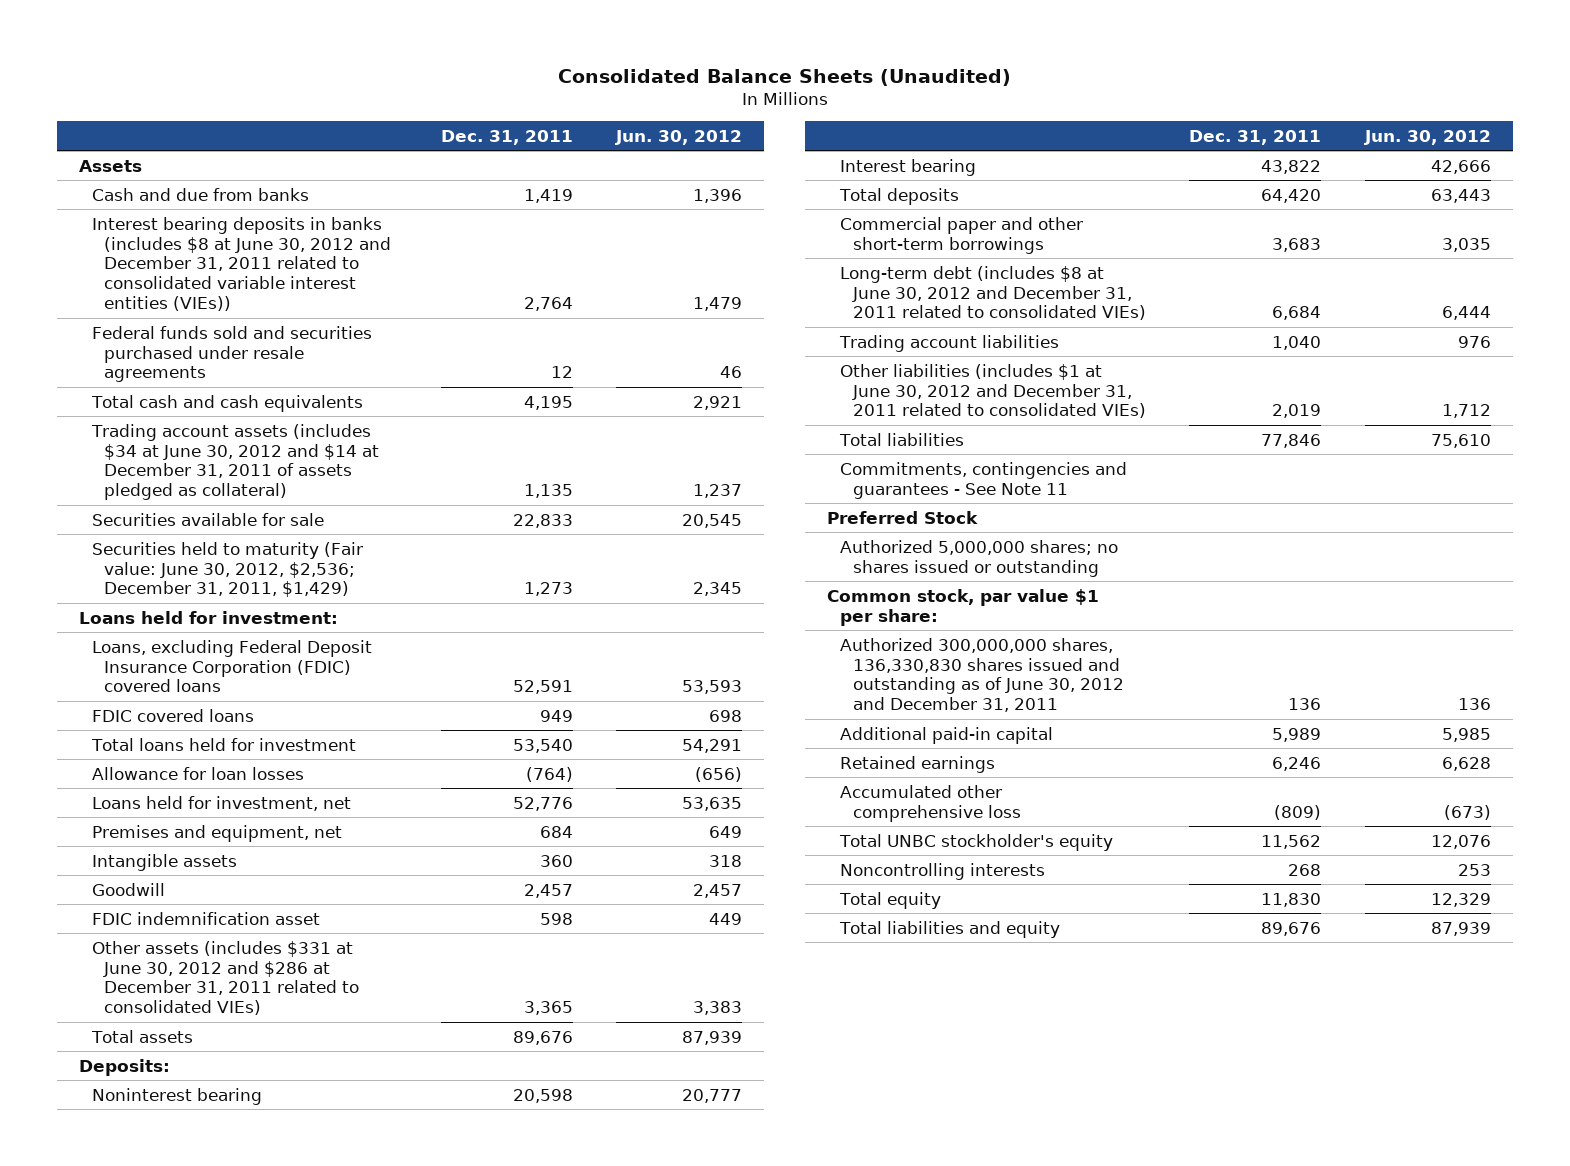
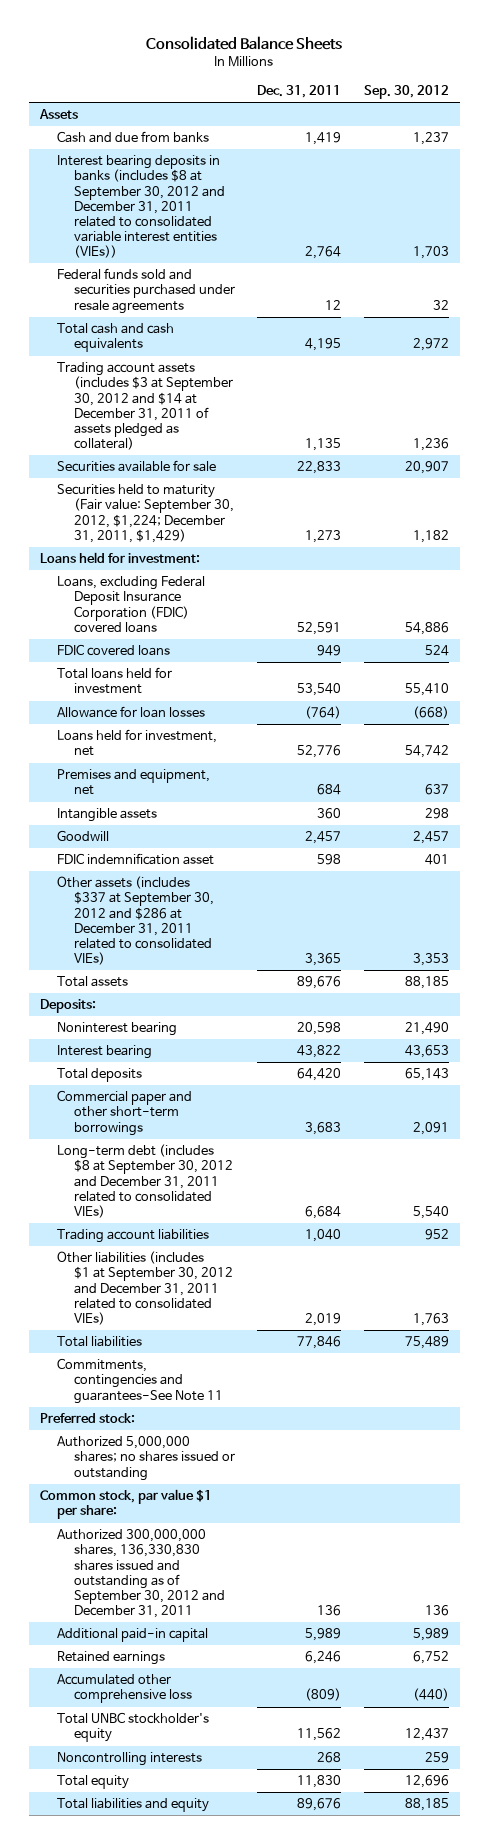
[557,68,1011,86] Consolidated Balance Sheets (Unaudited) -> [146,36,343,51] Consolidated Balance Sheets
[615,129,743,145] Jun. 30, 2012 -> none
none -> [363,85,449,100] Sep. 30, 2012
[91,216,392,312] Interest bearing deposits in banks (includes $8 at June 30, 2012 and December 31, 2011 related to consolidated variable interest entities (VIEs)) -> [57,155,225,259] Interest bearing deposits in banks (includes $8 at September 30, 2012 and December 31, 2011 related to consolidated variable interest entities (VIEs))
[90,423,380,501] Trading account assets (includes $34 at June 30, 2012 and $14 at December 31, 2011 of assets pledged as collateral) -> [57,362,233,451] Trading account assets (includes $3 at September 30, 2012 and $14 at December 31, 2011 of assets pledged as collateral)
[91,541,363,598] Securities held to maturity (Fair value: June 30, 2012, $2,536; December 31, 2011, $1,429) -> [57,484,234,543] Securities held to maturity (Fair value: September 30, 2012, $1,224; December 31, 2011, $1,429)
[91,940,360,1016] Other assets (includes $331 at June 30, 2012 and $286 at December 31, 2011 related to consolidated VIEs) -> [57,876,214,966] Other assets (includes $337 at September 30, 2012 and $286 at December 31, 2011 related to consolidated VIEs)
[839,265,1146,321] Long-term debt (includes $8 at June 30, 2012 and December 31, 2011 related to consolidated VIEs) -> [57,1144,233,1218] Long-term debt (includes $8 at September 30, 2012 and December 31, 2011 related to consolidated VIEs)
[839,363,1146,419] Other liabilities (includes $1 at June 30, 2012 and December 31, 2011 related to consolidated VIEs) -> [57,1251,233,1325] Other liabilities (includes $1 at September 30, 2012 and December 31, 2011 related to consolidated VIEs)
[839,461,1127,499] Commitments, contingencies and guarantees - See Note 11 -> [57,1358,223,1404] Commitments, contingencies and guarantees-See Note 11
[827,510,979,524] Preferred Stock -> [40,1413,136,1424] Preferred stock:
[839,637,1124,713] Authorized 300,000,000 shares, 136,330,830 shares issued and outstanding as of June 30, 2012 and December 31, 2011 -> [57,1529,225,1619] Authorized 300,000,000 shares, 136,330,830 shares issued and outstanding as of September 30, 2012 and December 31, 2011

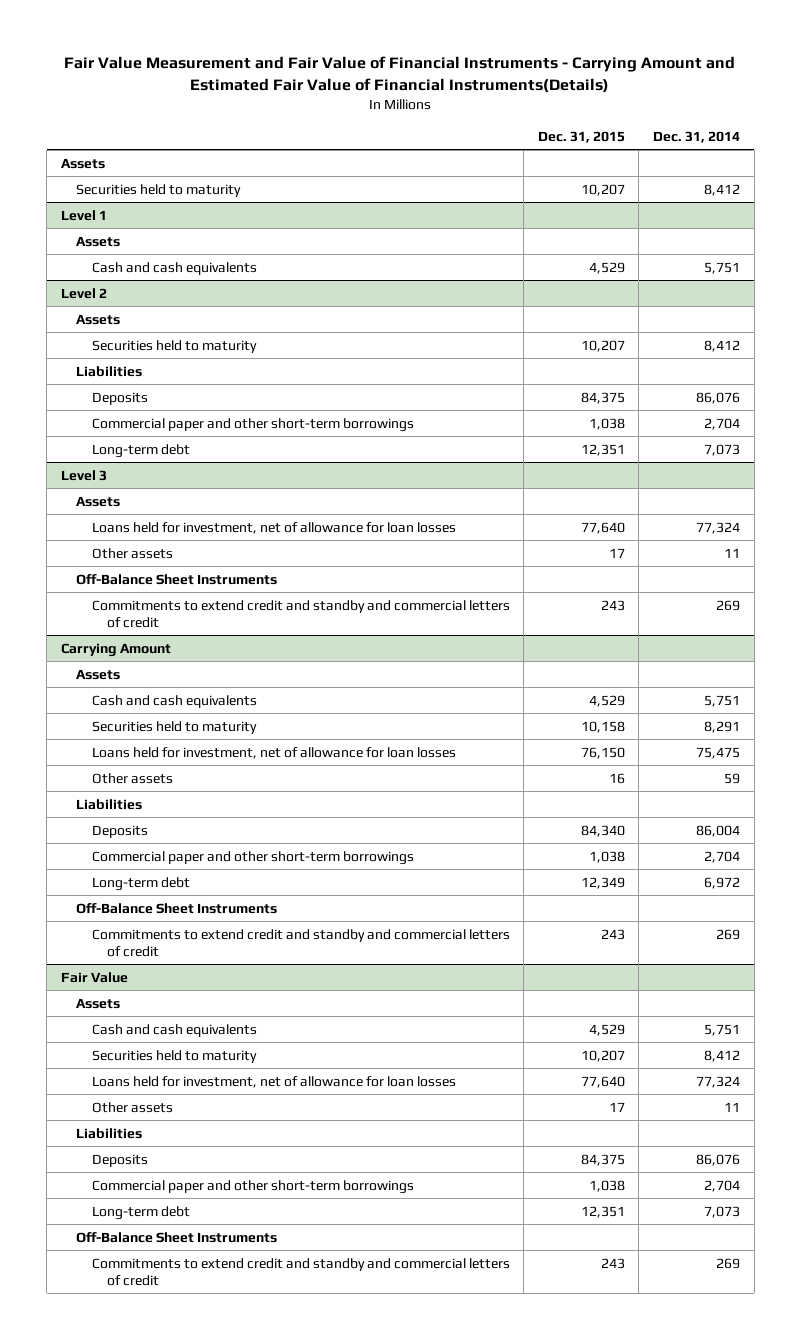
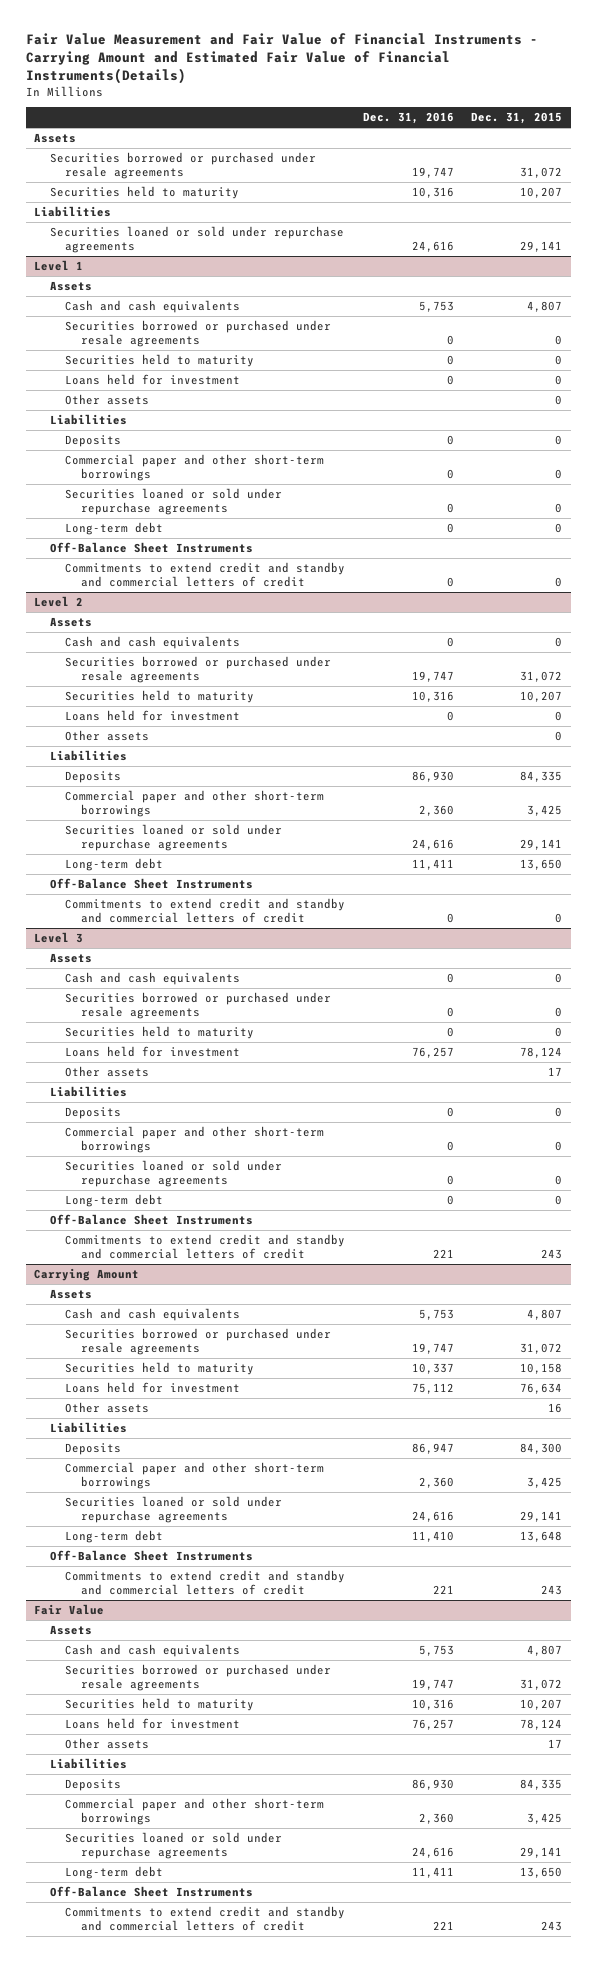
[652,130,740,143] Dec. 31, 2014 -> none
none -> [362,112,454,125] Dec. 31, 2016
none -> [49,152,316,179] Securities borrowed or purchased under resale agreements
none -> [34,206,112,218] Liabilities
none -> [49,226,344,253] Securities loaned or sold under repurchase agreements
[588,261,625,274] 4,529 -> [527,301,563,313] 4,807
none -> [65,320,332,347] Securities borrowed or purchased under resale agreements
none -> [65,354,255,368] Securities held to maturity
none -> [65,374,241,386] Loans held for investment
none -> [65,394,150,406] Other assets
none -> [49,414,127,426] Liabilities
none -> [65,435,122,448] Deposits
none -> [65,454,325,481] Commercial paper and other short-term borrowings
none -> [65,488,283,515] Securities loaned or sold under repurchase agreements
none -> [65,522,164,536] Long-term debt
none -> [49,542,253,554] Off-Balance Sheet Instruments
none -> [65,562,346,587] Commitments to extend credit and standby and commercial letters of credit
none -> [65,636,241,650] Cash and cash equivalents
none -> [65,656,332,683] Securities borrowed or purchased under resale agreements
none -> [65,710,241,722] Loans held for investment
none -> [65,730,150,742] Other assets
[580,391,625,404] 84,375 -> [520,771,563,783] 84,335
[588,417,625,430] 1,038 -> [527,804,563,816] 3,425
none -> [65,824,283,851] Securities loaned or sold under repurchase agreements
[580,443,625,456] 12,351 -> [520,859,563,871] 13,650
none -> [49,878,253,890] Off-Balance Sheet Instruments
none -> [65,898,346,923] Commitments to extend credit and standby and commercial letters of credit
none -> [65,972,241,986] Cash and cash equivalents
none -> [65,992,332,1019] Securities borrowed or purchased under resale agreements
none -> [65,1026,255,1040] Securities held to maturity
[91,521,456,534] Loans held for investment, net of allowance for loan losses -> [65,1046,241,1058] Loans held for investment
[580,521,625,534] 77,640 -> [520,1047,563,1059] 78,124
none -> [49,1086,127,1098] Liabilities
none -> [65,1107,122,1120] Deposits
none -> [65,1126,325,1153] Commercial paper and other short-term borrowings
none -> [65,1160,283,1187] Securities loaned or sold under repurchase agreements
none -> [65,1194,164,1208] Long-term debt
[588,694,625,707] 4,529 -> [527,1309,563,1321] 4,807
none -> [65,1328,332,1355] Securities borrowed or purchased under resale agreements
[91,746,456,759] Loans held for investment, net of allowance for loan losses -> [65,1382,241,1394] Loans held for investment
[580,746,625,759] 76,150 -> [520,1383,563,1395] 76,634
[580,824,625,837] 84,340 -> [520,1443,563,1455] 84,300
[588,850,625,863] 1,038 -> [527,1476,563,1488] 3,425
none -> [65,1496,283,1523] Securities loaned or sold under repurchase agreements
[580,876,625,889] 12,349 -> [520,1531,563,1543] 13,648
[588,1023,625,1036] 4,529 -> [527,1645,563,1657] 4,807
none -> [65,1664,332,1691] Securities borrowed or purchased under resale agreements
[91,1075,456,1088] Loans held for investment, net of allowance for loan losses -> [65,1718,241,1730] Loans held for investment
[580,1075,625,1088] 77,640 -> [520,1719,563,1731] 78,124
[580,1153,625,1166] 84,375 -> [520,1779,563,1791] 84,335
[588,1179,625,1192] 1,038 -> [527,1812,563,1824] 3,425
none -> [65,1832,283,1859] Securities loaned or sold under repurchase agreements
[580,1205,625,1218] 12,351 -> [520,1867,563,1879] 13,650

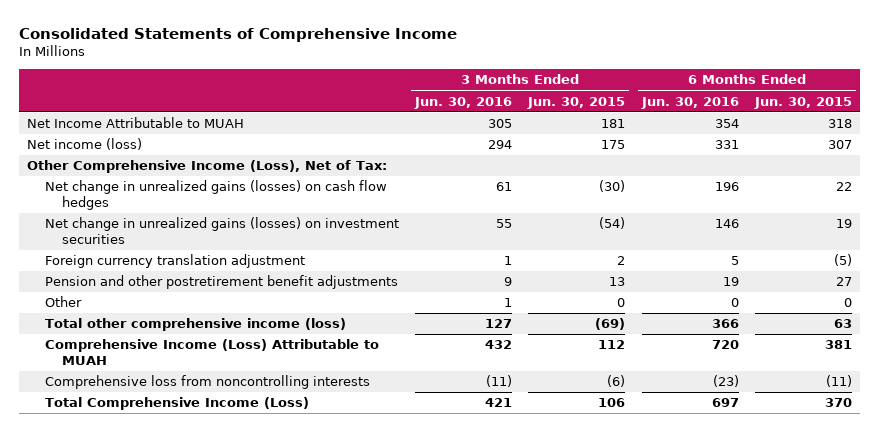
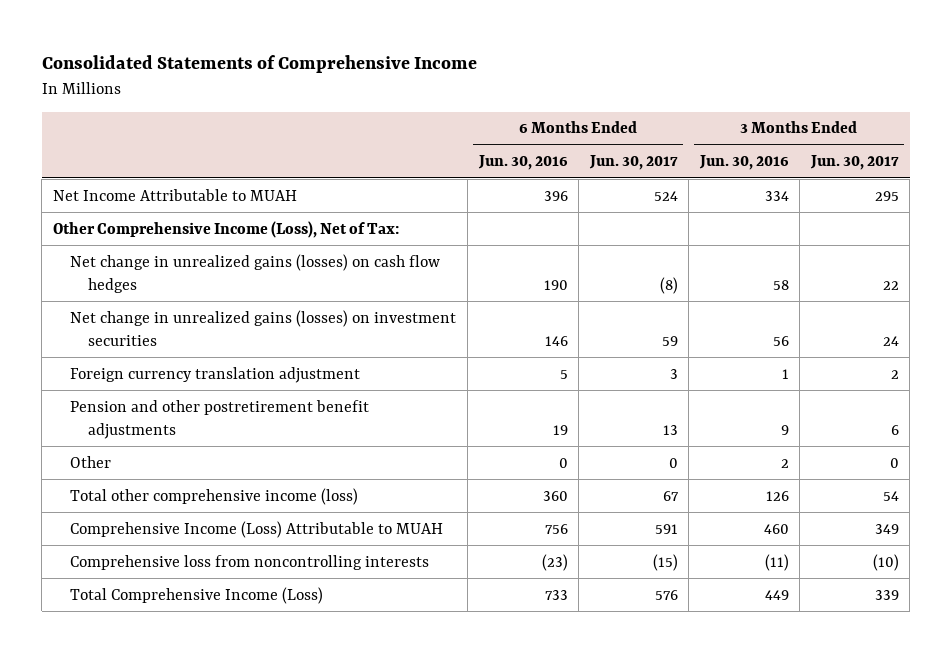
[527,96,626,109] Jun. 30, 2015 -> none
[754,96,853,109] Jun. 30, 2015 -> none
none -> [588,155,678,171] Jun. 30, 2017
none -> [809,155,899,171] Jun. 30, 2017
[27,138,143,151] Net income (loss) -> none
[488,119,513,129] 305 -> [764,190,789,201] 334
[714,119,739,129] 354 -> [543,190,568,201] 396
[496,182,513,192] 61 -> [772,279,789,290] 58
[714,182,739,192] 196 -> [543,279,568,290] 190
[496,219,513,229] 55 -> [772,335,789,346] 56
[504,298,513,308] 1 -> [780,458,789,468] 2
[485,319,513,329] 127 -> [765,490,789,501] 126
[711,319,739,329] 366 -> [542,490,568,501] 360
[485,340,513,350] 432 -> [763,523,789,534] 460
[711,340,739,350] 720 -> [544,523,568,534] 756
[485,398,513,408] 421 -> [764,589,789,600] 449
[711,398,739,408] 697 -> [544,589,568,600] 733

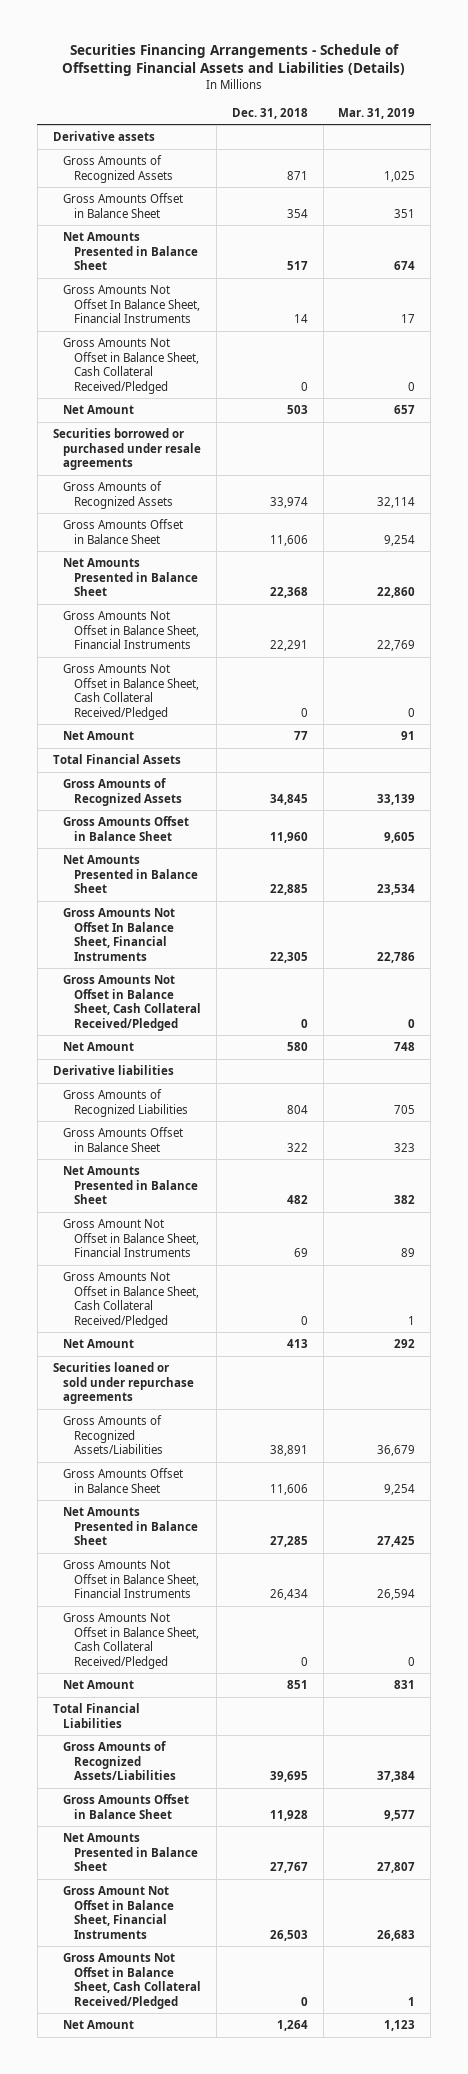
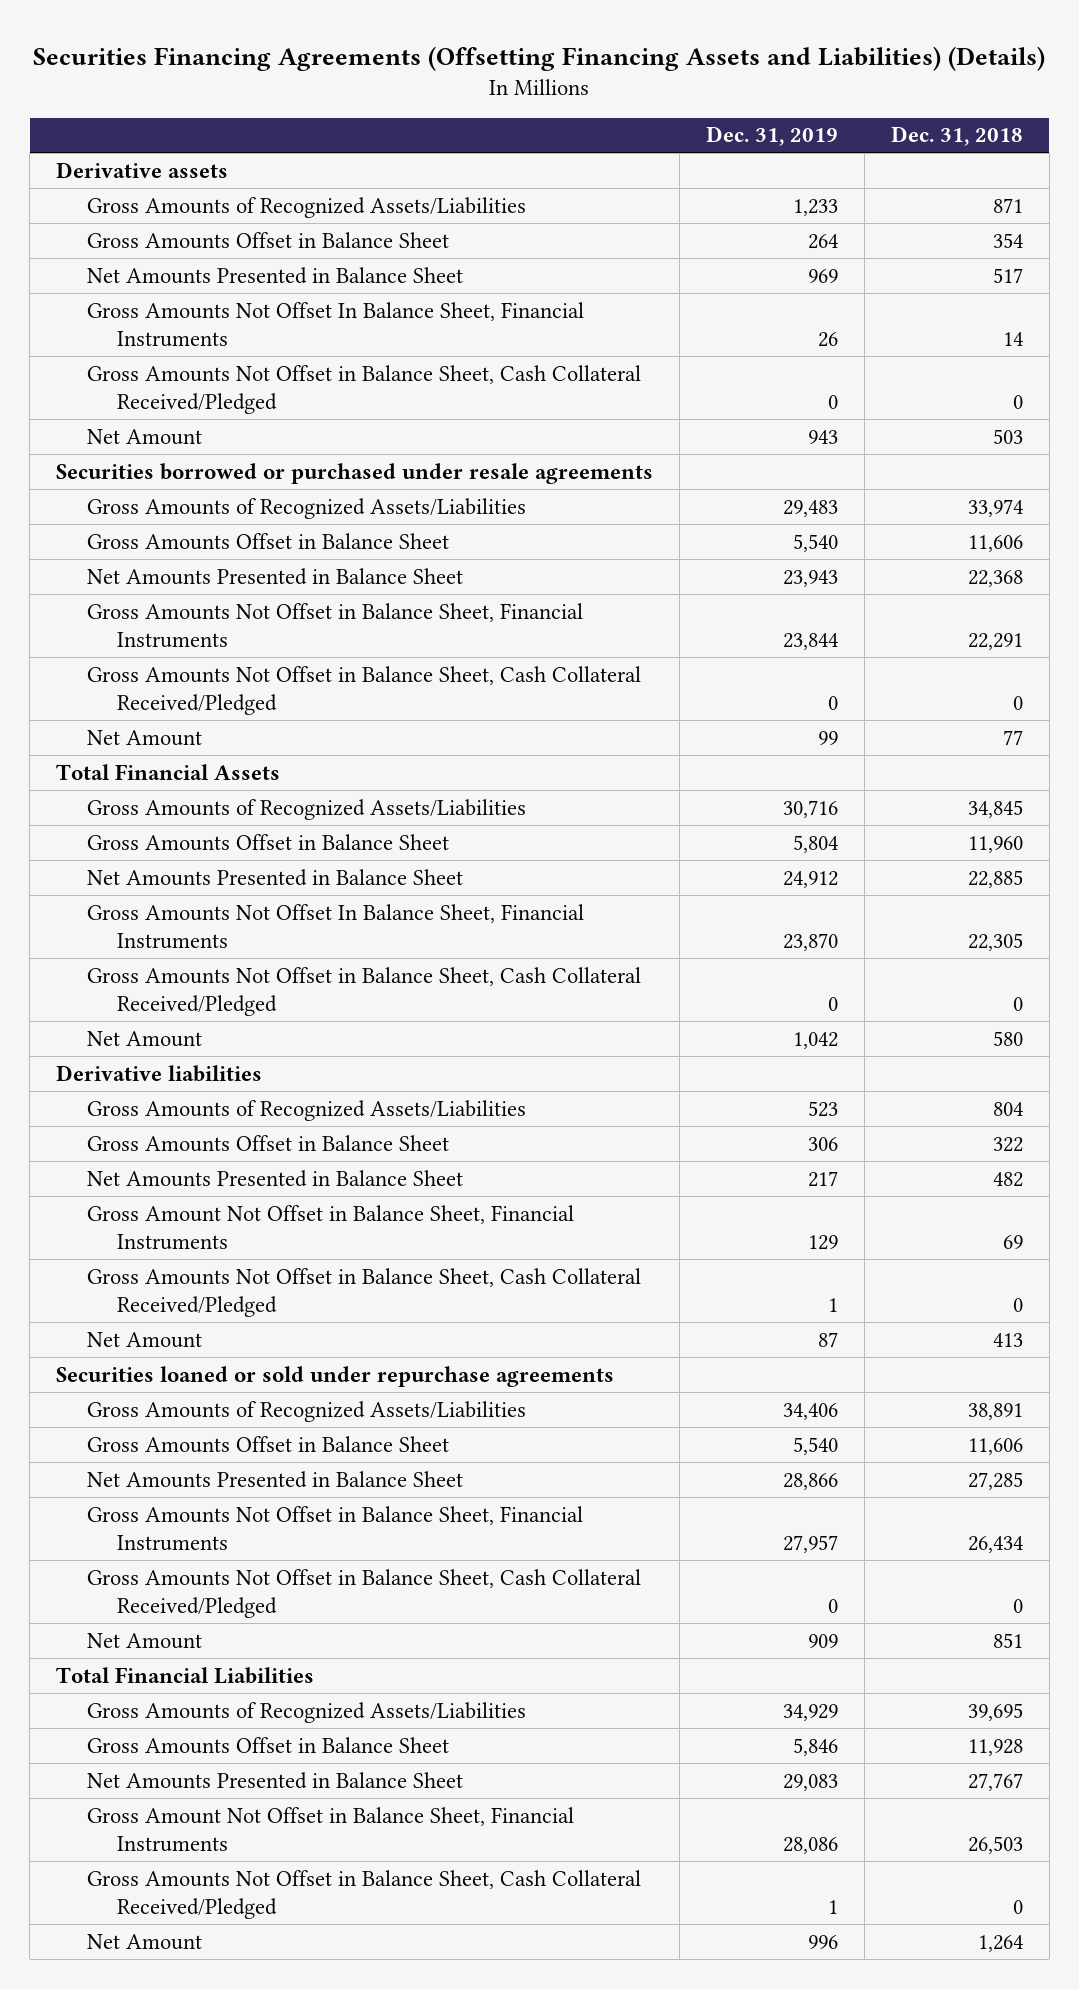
[62,44,406,77] Securities Financing Arrangements - Schedule of Offsetting Financial Assets and Liabilities (Details) -> [33,45,1046,71] Securities Financing Agreements (Offsetting Financing Assets and Liabilities) (Details)
[338,107,416,119] Mar. 31, 2019 -> none
none -> [705,126,838,147] Dec. 31, 2019
[63,155,173,183] Gross Amounts of Recognized Assets -> [86,196,526,218] Gross Amounts of Recognized Assets/Liabilities
[63,481,173,509] Gross Amounts of Recognized Assets -> [86,497,526,519] Gross Amounts of Recognized Assets/Liabilities
[63,778,182,806] Gross Amounts of Recognized Assets -> [86,798,526,820] Gross Amounts of Recognized Assets/Liabilities
[63,1089,188,1117] Gross Amounts of Recognized Liabilities -> [86,1099,526,1121] Gross Amounts of Recognized Assets/Liabilities

